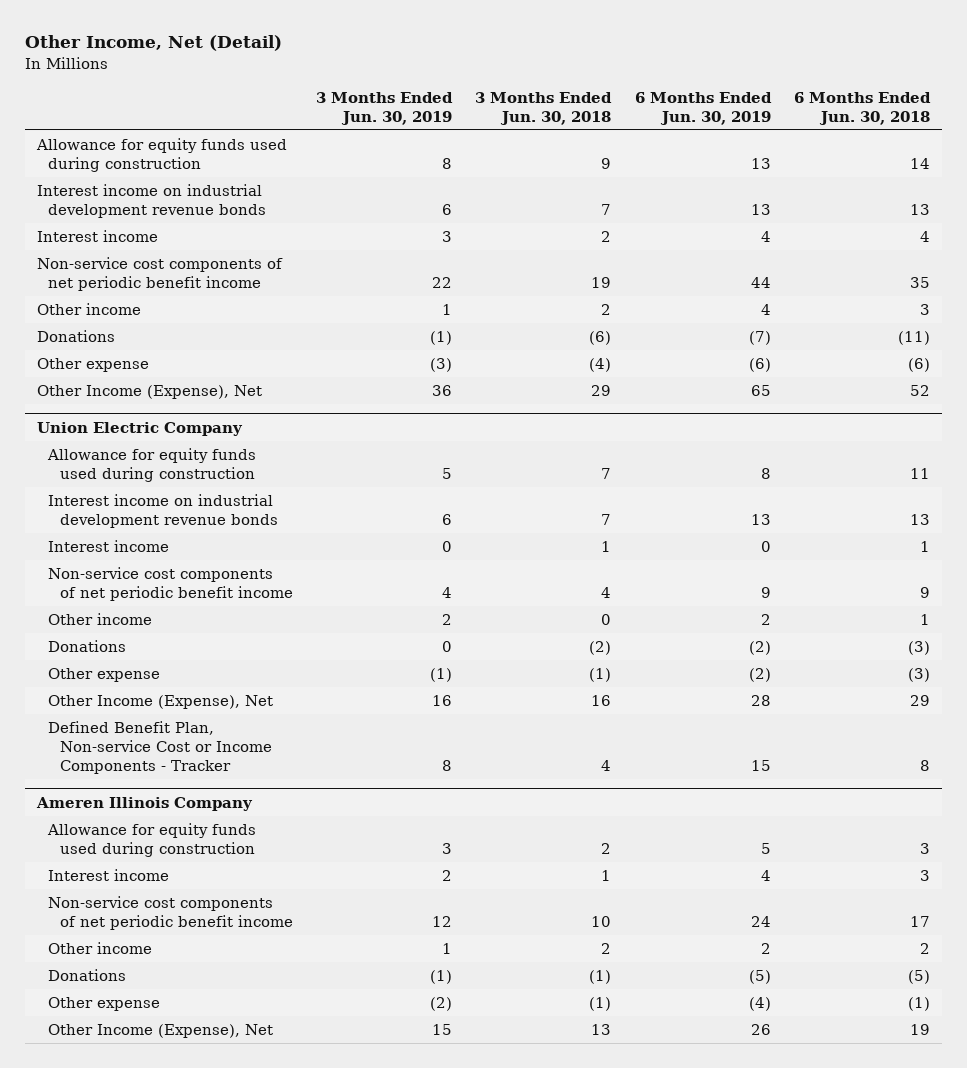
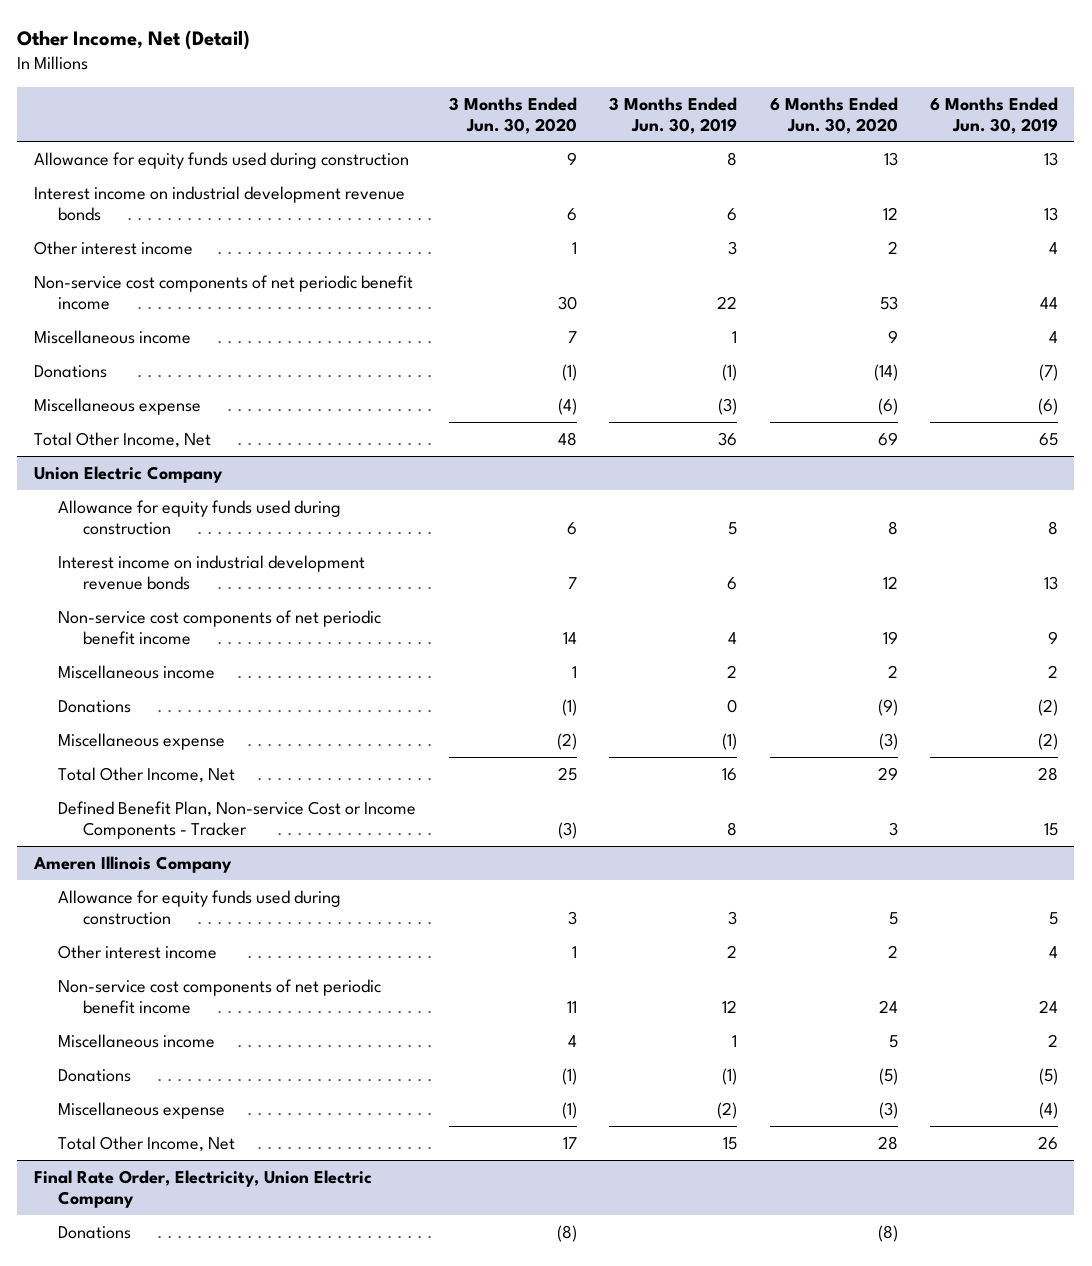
[475,91,613,125] 3 Months Ended Jun. 30, 2018 -> none
[794,91,932,125] 6 Months Ended Jun. 30, 2018 -> none
none -> [448,96,577,134] 3 Months Ended Jun. 30, 2020
none -> [769,96,898,134] 6 Months Ended Jun. 30, 2020
[36,230,158,243] Interest income -> [33,240,193,255] Other interest income
[36,303,141,316] Other income -> [33,329,191,344] Miscellaneous income
[36,358,149,373] Other expense -> [33,397,201,415] Miscellaneous expense
[36,385,262,400] Other Income (Expense), Net -> [33,431,211,448] Total Other Income, Net
[48,540,170,553] Interest income -> none
[48,613,153,626] Other income -> [58,664,216,679] Miscellaneous income
[48,668,161,683] Other expense -> [58,732,226,750] Miscellaneous expense
[48,695,274,710] Other Income (Expense), Net -> [58,766,236,783] Total Other Income, Net
[48,869,170,882] Interest income -> [58,944,218,959] Other interest income
[48,942,153,955] Other income -> [58,1033,216,1048] Miscellaneous income
[48,997,161,1012] Other expense -> [58,1101,226,1119] Miscellaneous expense
[48,1024,274,1039] Other Income (Expense), Net -> [58,1135,236,1152] Total Other Income, Net
none -> [33,1169,372,1208] Final Rate Order, Electricity, Union Electric Company
none -> [58,1225,132,1239] Donations

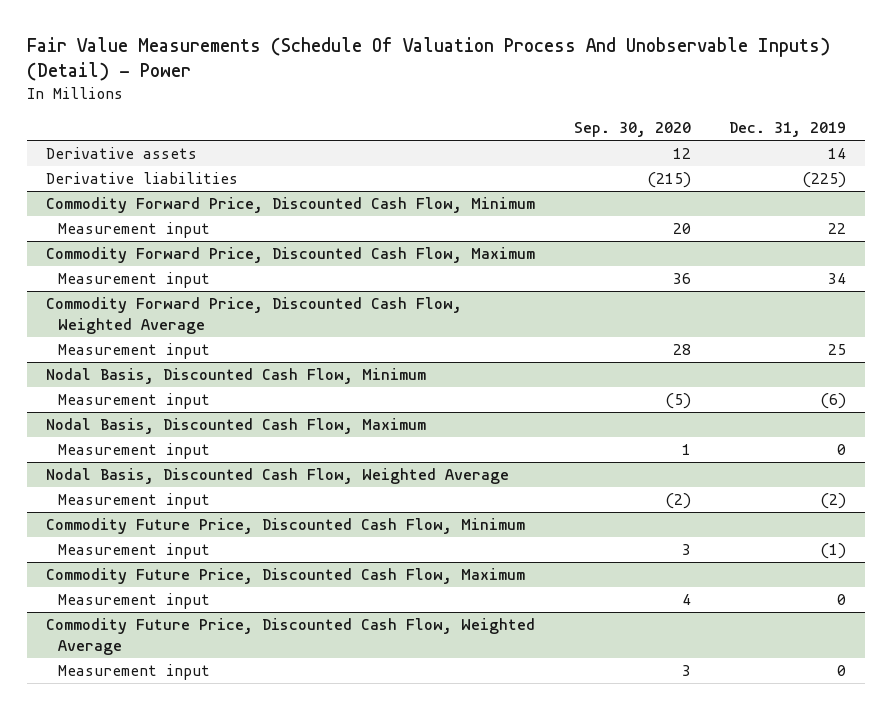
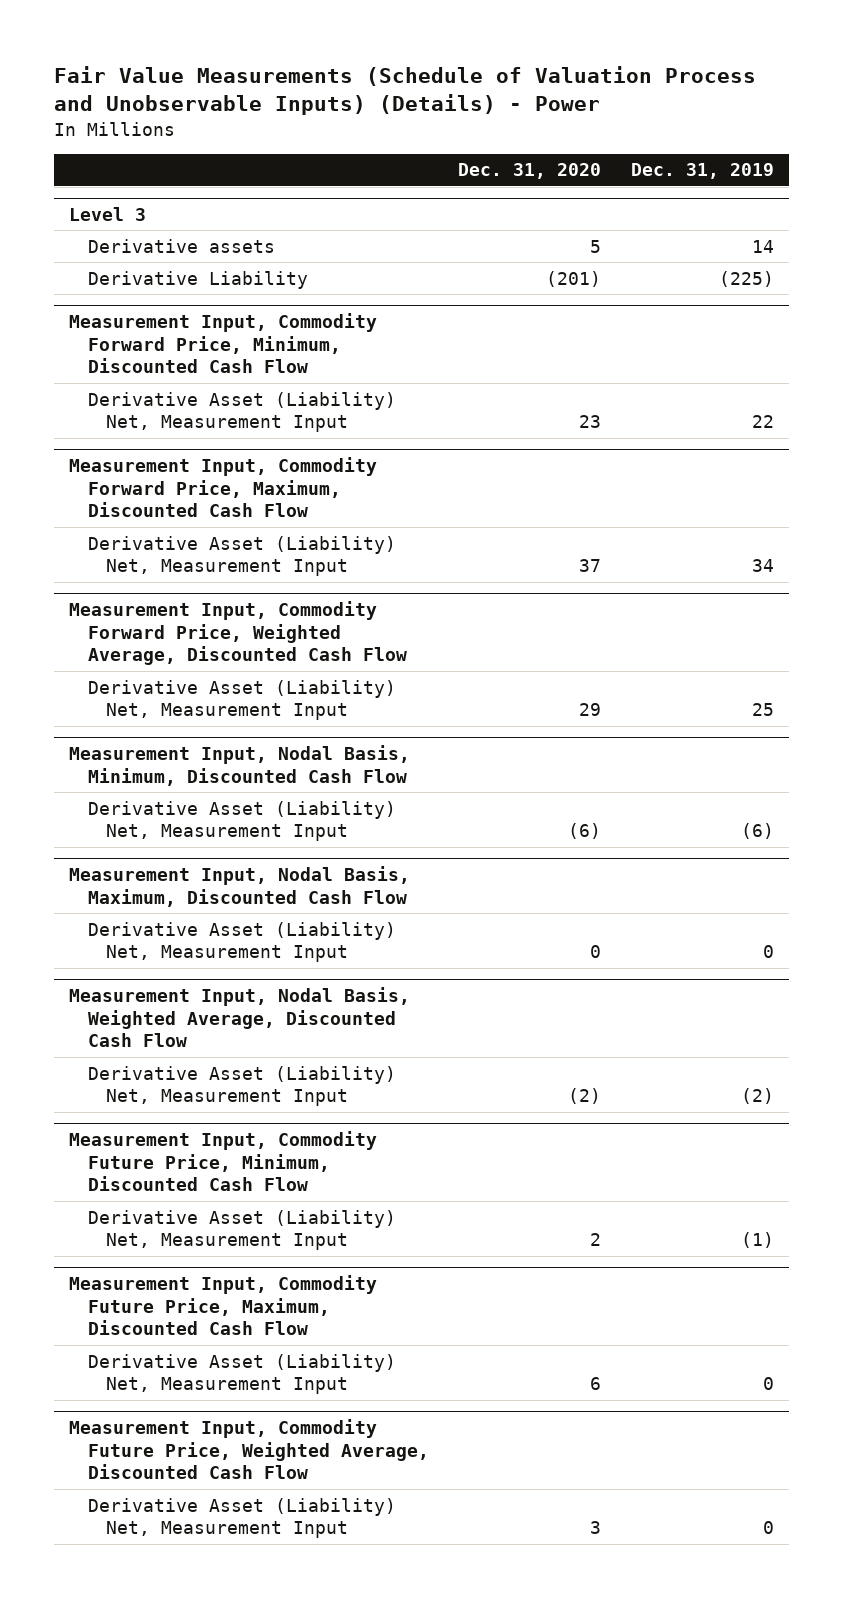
[26,36,830,81] Fair Value Measurements (Schedule Of Valuation Process And Unobservable Inputs) (Detail) - Power -> [54,65,757,115] Fair Value Measurements (Schedule of Valuation Process and Unobservable Inputs) (Details) - Power
[573,121,691,137] Sep. 30, 2020 -> none
none -> [458,163,602,180] Dec. 31, 2020
none -> [69,206,147,221] Level 3
[46,172,239,185] Derivative liabilities -> [87,270,308,289] Derivative Liability
[46,197,536,214] Commodity Forward Price, Discounted Cash Flow, Minimum -> [69,312,378,374] Measurement Input, Commodity Forward Price, Minimum, Discounted Cash Flow
[57,222,210,239] Measurement input -> [87,391,396,433] Derivative Asset (Liability) Net, Measurement Input
[46,247,536,264] Commodity Forward Price, Discounted Cash Flow, Maximum -> [69,456,378,518] Measurement Input, Commodity Forward Price, Maximum, Discounted Cash Flow
[57,272,210,289] Measurement input -> [87,535,396,577] Derivative Asset (Liability) Net, Measurement Input
[46,297,463,335] Commodity Forward Price, Discounted Cash Flow, Weighted Average -> [69,600,407,666] Measurement Input, Commodity Forward Price, Weighted Average, Discounted Cash Flow
[57,343,210,360] Measurement input -> [87,679,396,721] Derivative Asset (Liability) Net, Measurement Input
[46,368,427,385] Nodal Basis, Discounted Cash Flow, Minimum -> [69,744,411,786] Measurement Input, Nodal Basis, Minimum, Discounted Cash Flow
[57,393,210,410] Measurement input -> [87,800,396,842] Derivative Asset (Liability) Net, Measurement Input
[46,418,427,435] Nodal Basis, Discounted Cash Flow, Maximum -> [69,865,411,907] Measurement Input, Nodal Basis, Maximum, Discounted Cash Flow
[57,443,210,460] Measurement input -> [87,921,396,963] Derivative Asset (Liability) Net, Measurement Input
[46,468,510,485] Nodal Basis, Discounted Cash Flow, Weighted Average -> [69,986,411,1048] Measurement Input, Nodal Basis, Weighted Average, Discounted Cash Flow
[57,493,210,510] Measurement input -> [87,1065,396,1107] Derivative Asset (Liability) Net, Measurement Input
[46,518,526,535] Commodity Future Price, Discounted Cash Flow, Minimum -> [69,1130,378,1192] Measurement Input, Commodity Future Price, Minimum, Discounted Cash Flow
[57,543,210,560] Measurement input -> [87,1209,396,1251] Derivative Asset (Liability) Net, Measurement Input
[46,568,526,585] Commodity Future Price, Discounted Cash Flow, Maximum -> [69,1274,378,1336] Measurement Input, Commodity Future Price, Maximum, Discounted Cash Flow
[57,593,210,610] Measurement input -> [87,1353,396,1395] Derivative Asset (Liability) Net, Measurement Input
[46,618,536,656] Commodity Future Price, Discounted Cash Flow, Weighted Average -> [69,1418,429,1480] Measurement Input, Commodity Future Price, Weighted Average, Discounted Cash Flow
[57,664,210,681] Measurement input -> [87,1497,396,1539] Derivative Asset (Liability) Net, Measurement Input

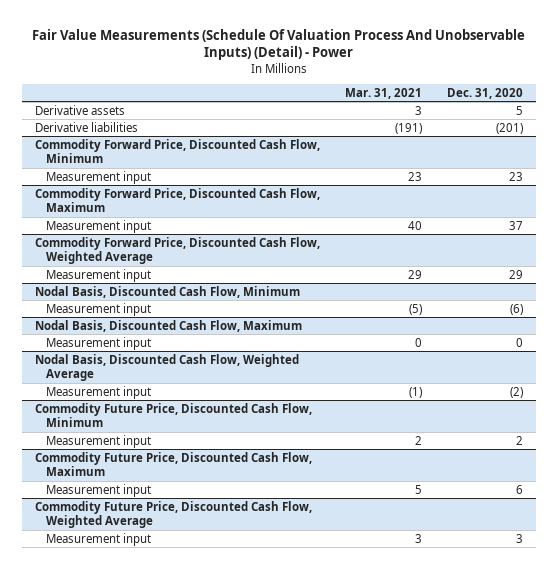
[54,65,757,115] Fair Value Measurements (Schedule of Valuation Process and Unobservable Inputs) (Details) - Power -> [31,28,525,61] Fair Value Measurements (Schedule Of Valuation Process And Unobservable Inputs) (Detail) - Power
[630,163,774,180] Dec. 31, 2019 -> none
none -> [344,87,422,99] Mar. 31, 2021
[69,206,147,221] Level 3 -> none
[87,270,308,289] Derivative Liability -> none
none -> [34,121,138,132] Derivative liabilities
[69,312,378,374] Measurement Input, Commodity Forward Price, Minimum, Discounted Cash Flow -> [34,138,320,164] Commodity Forward Price, Discounted Cash Flow, Minimum
[87,391,396,433] Derivative Asset (Liability) Net, Measurement Input -> [46,170,152,184] Measurement input
[69,456,378,518] Measurement Input, Commodity Forward Price, Maximum, Discounted Cash Flow -> [34,187,320,213] Commodity Forward Price, Discounted Cash Flow, Maximum
[87,535,396,577] Derivative Asset (Liability) Net, Measurement Input -> [46,219,152,233] Measurement input
[69,600,407,666] Measurement Input, Commodity Forward Price, Weighted Average, Discounted Cash Flow -> [34,236,320,265] Commodity Forward Price, Discounted Cash Flow, Weighted Average
[87,679,396,721] Derivative Asset (Liability) Net, Measurement Input -> [46,268,152,282] Measurement input
[69,744,411,786] Measurement Input, Nodal Basis, Minimum, Discounted Cash Flow -> [34,285,300,298] Nodal Basis, Discounted Cash Flow, Minimum
[87,800,396,842] Derivative Asset (Liability) Net, Measurement Input -> [46,302,152,316] Measurement input
[69,865,411,907] Measurement Input, Nodal Basis, Maximum, Discounted Cash Flow -> [34,319,302,332] Nodal Basis, Discounted Cash Flow, Maximum
[87,921,396,963] Derivative Asset (Liability) Net, Measurement Input -> [46,336,152,350] Measurement input
[69,986,411,1048] Measurement Input, Nodal Basis, Weighted Average, Discounted Cash Flow -> [34,353,299,382] Nodal Basis, Discounted Cash Flow, Weighted Average
[87,1065,396,1107] Derivative Asset (Liability) Net, Measurement Input -> [46,385,152,399] Measurement input
[69,1130,378,1192] Measurement Input, Commodity Future Price, Minimum, Discounted Cash Flow -> [34,402,312,428] Commodity Future Price, Discounted Cash Flow, Minimum
[87,1209,396,1251] Derivative Asset (Liability) Net, Measurement Input -> [46,434,152,448] Measurement input
[69,1274,378,1336] Measurement Input, Commodity Future Price, Maximum, Discounted Cash Flow -> [34,451,312,477] Commodity Future Price, Discounted Cash Flow, Maximum
[87,1353,396,1395] Derivative Asset (Liability) Net, Measurement Input -> [46,483,152,497] Measurement input
[69,1418,429,1480] Measurement Input, Commodity Future Price, Weighted Average, Discounted Cash Flow -> [34,500,312,529] Commodity Future Price, Discounted Cash Flow, Weighted Average
[87,1497,396,1539] Derivative Asset (Liability) Net, Measurement Input -> [46,532,152,546] Measurement input

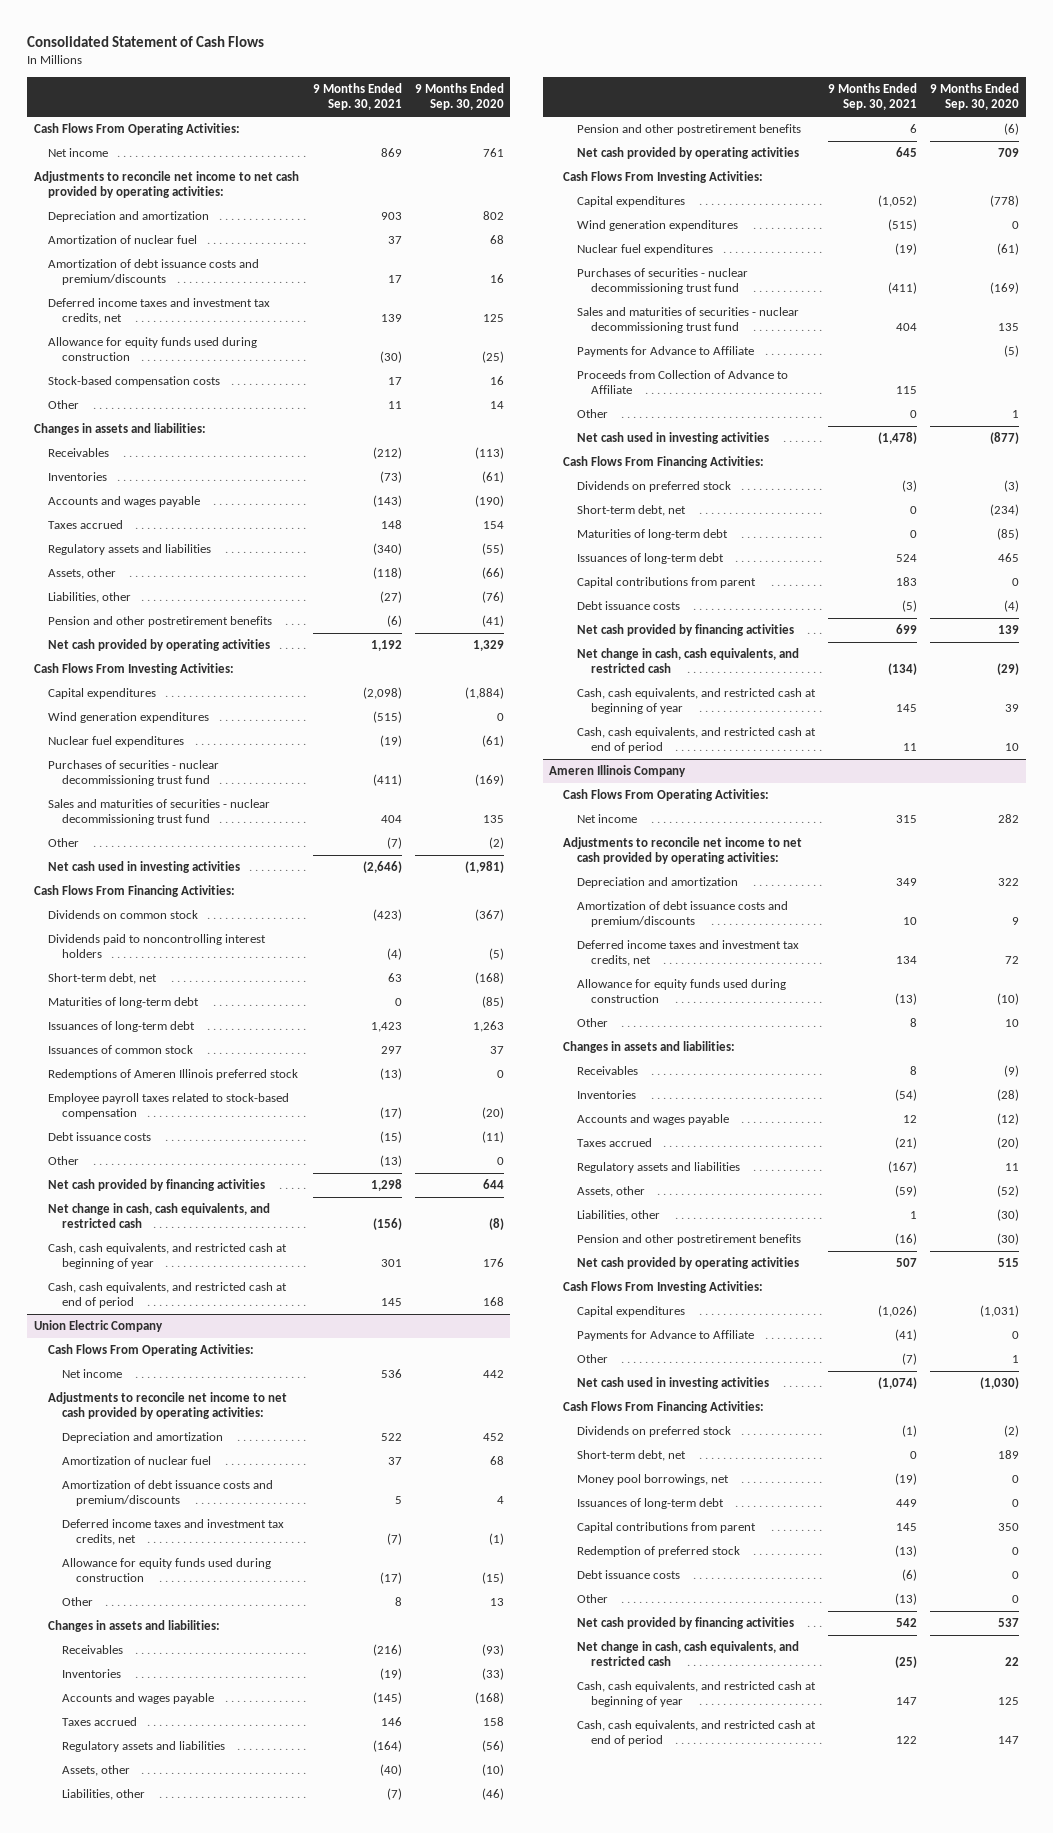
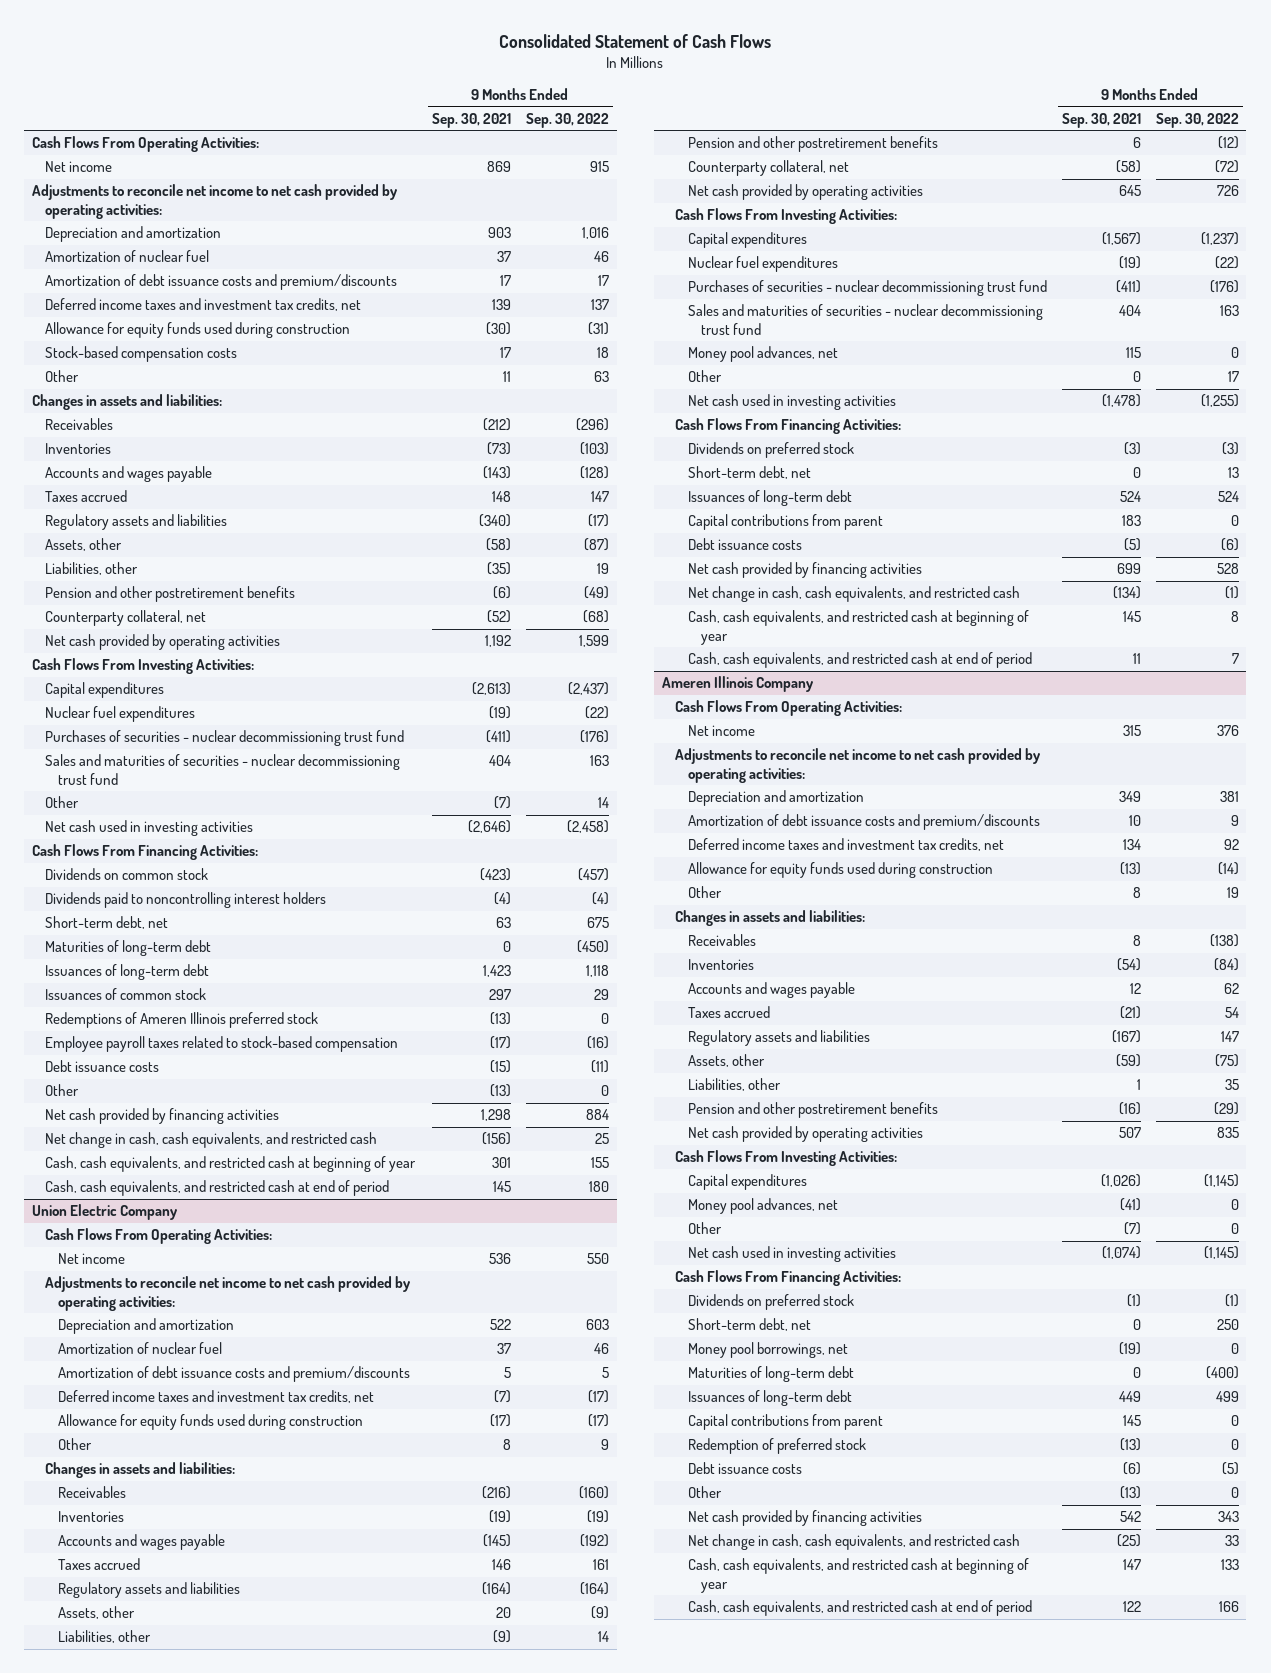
[414,83,504,111] 9 Months Ended Sep. 30, 2020 -> none
none -> [526,112,610,128] Sep. 30, 2022
[372,567,402,580] (118) -> [485,538,511,552] (58)
[379,591,402,604] (27) -> [486,562,511,576] (35)
none -> [44,610,206,627] Counterparty collateral, net
[47,712,209,724] Wind generation expenditures -> none
[362,687,402,700] (2,098) -> [471,682,511,696] (2,613)
[379,1764,402,1777] (40) -> [495,1607,511,1619] 20
[386,1788,402,1801] (7) -> [492,1630,511,1644] (9)
none -> [687,160,849,177] Counterparty collateral, net
[577,220,739,232] Wind generation expenditures -> none
[878,195,918,208] (1,052) -> [1101,232,1141,246] (1,567)
[577,346,755,358] Payments for Advance to Affiliate -> none
[577,370,789,395] Proceeds from Collection of Advance to Affiliate -> [687,346,838,363] Money pool advances, net
[577,529,729,541] Maturities of long-term debt -> none
[577,1330,755,1342] Payments for Advance to Affiliate -> [687,1198,838,1215] Money pool advances, net
none -> [687,1366,854,1383] Maturities of long-term debt

